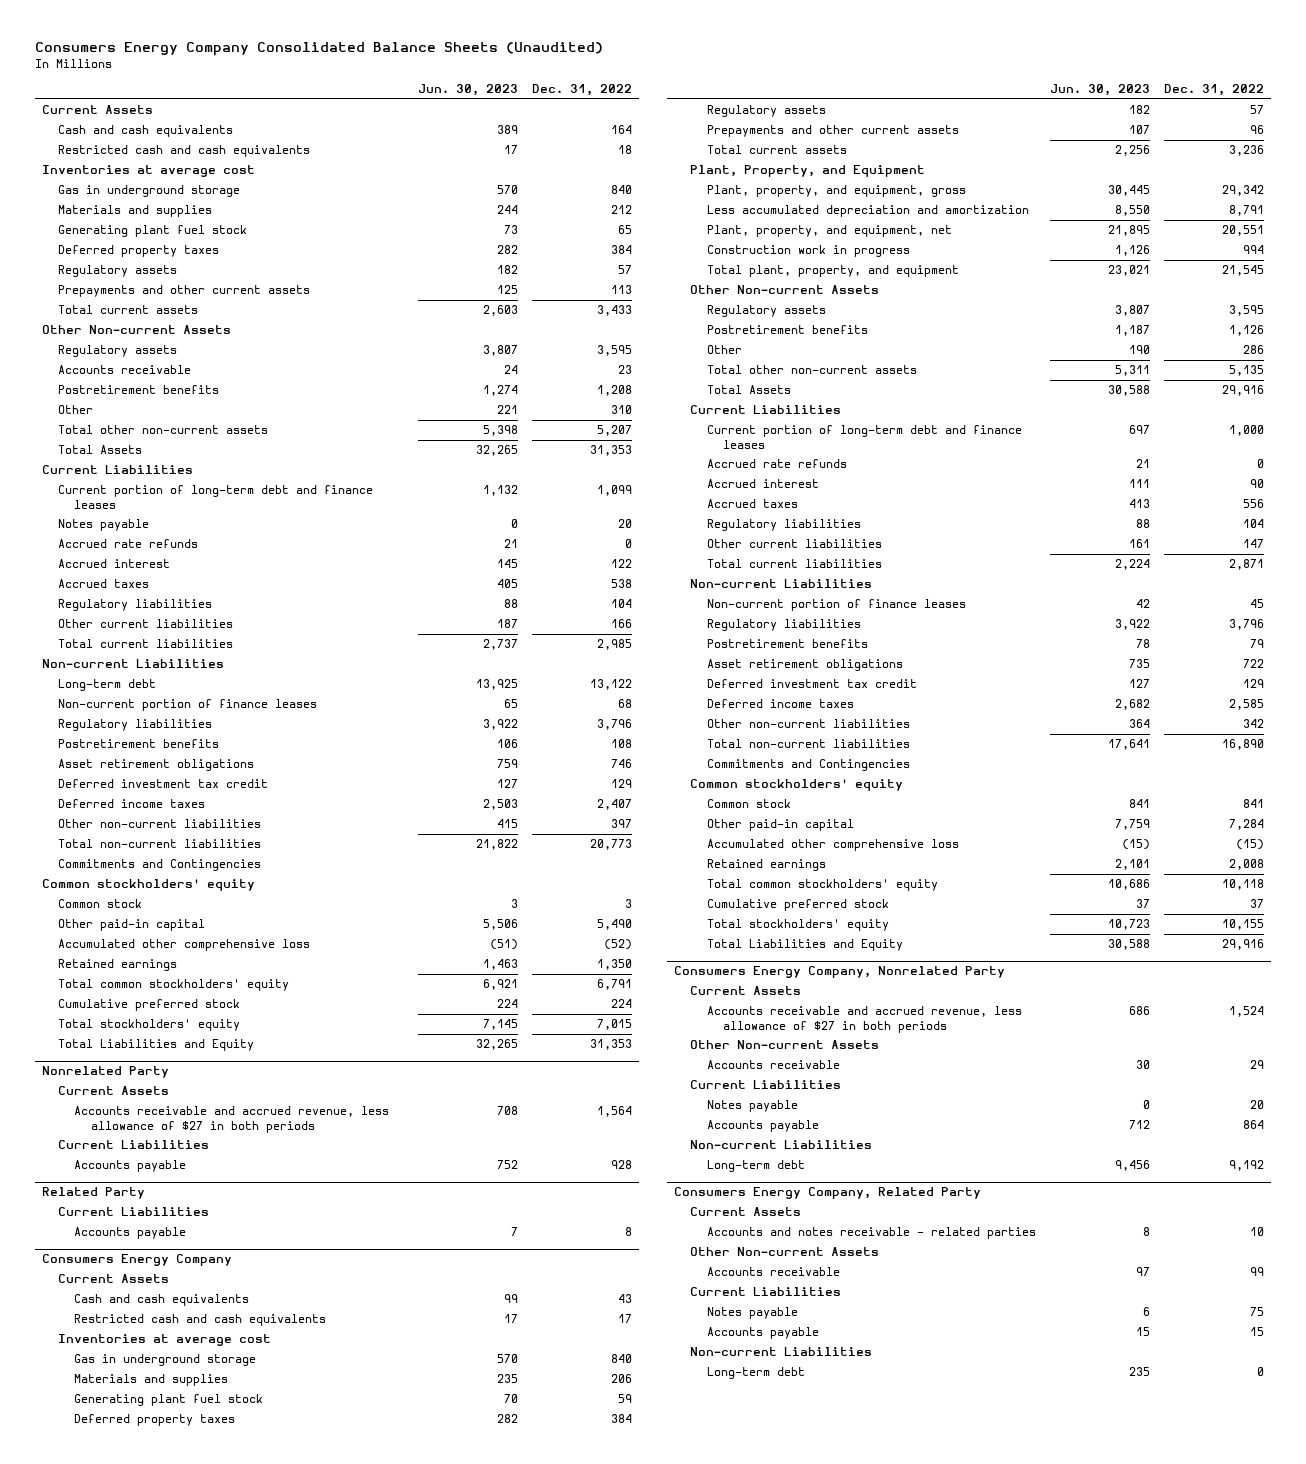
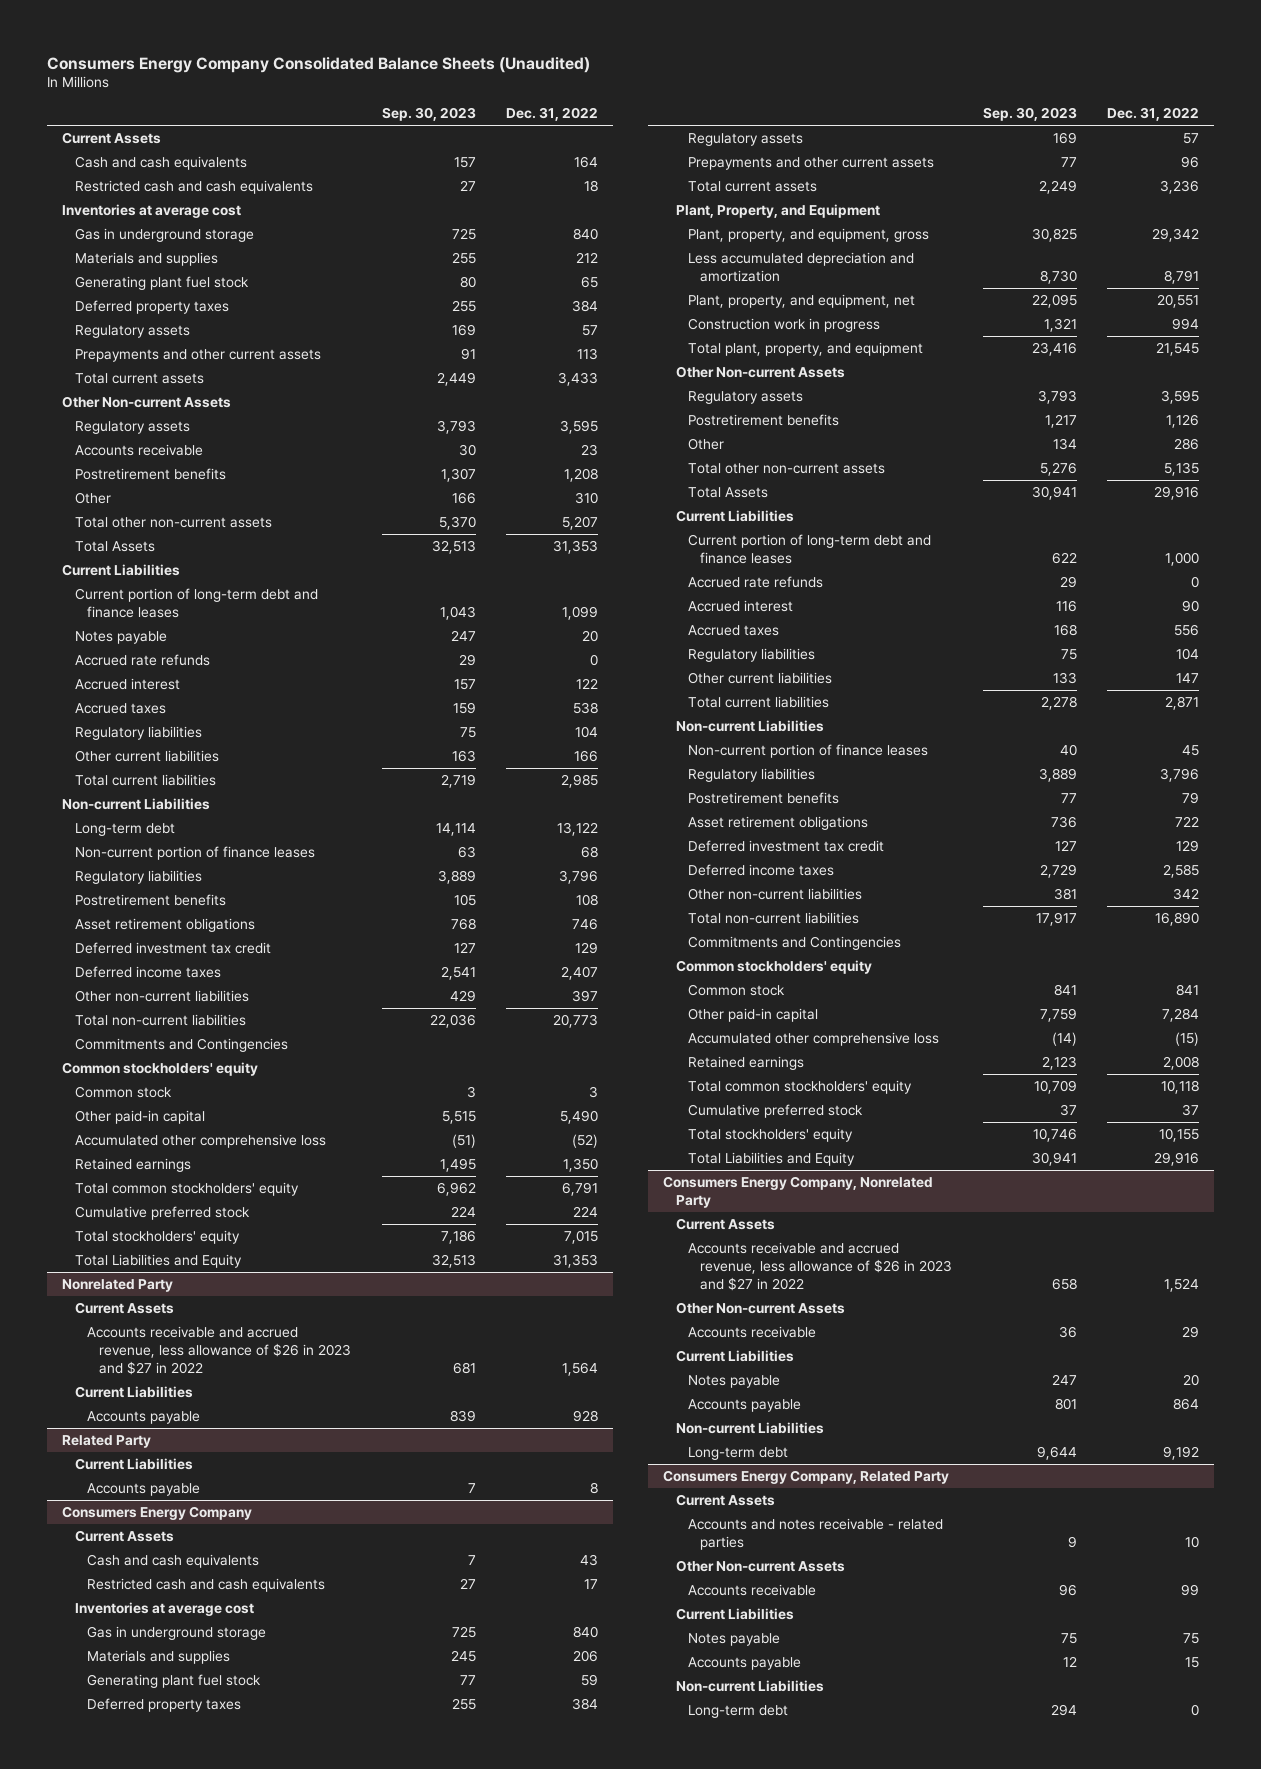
[417,84,518,97] Jun. 30, 2023 -> none
none -> [381,107,476,122] Sep. 30, 2023
[74,1106,390,1133] Accounts receivable and accrued revenue, less allowance of $27 in both periods -> [86,1326,352,1376] Accounts receivable and accrued revenue, less allowance of $26 in 2023 and $27 in 2022
[706,1006,1022,1033] Accounts receivable and accrued revenue, less allowance of $27 in both periods -> [687,1242,953,1292] Accounts receivable and accrued revenue, less allowance of $26 in 2023 and $27 in 2022

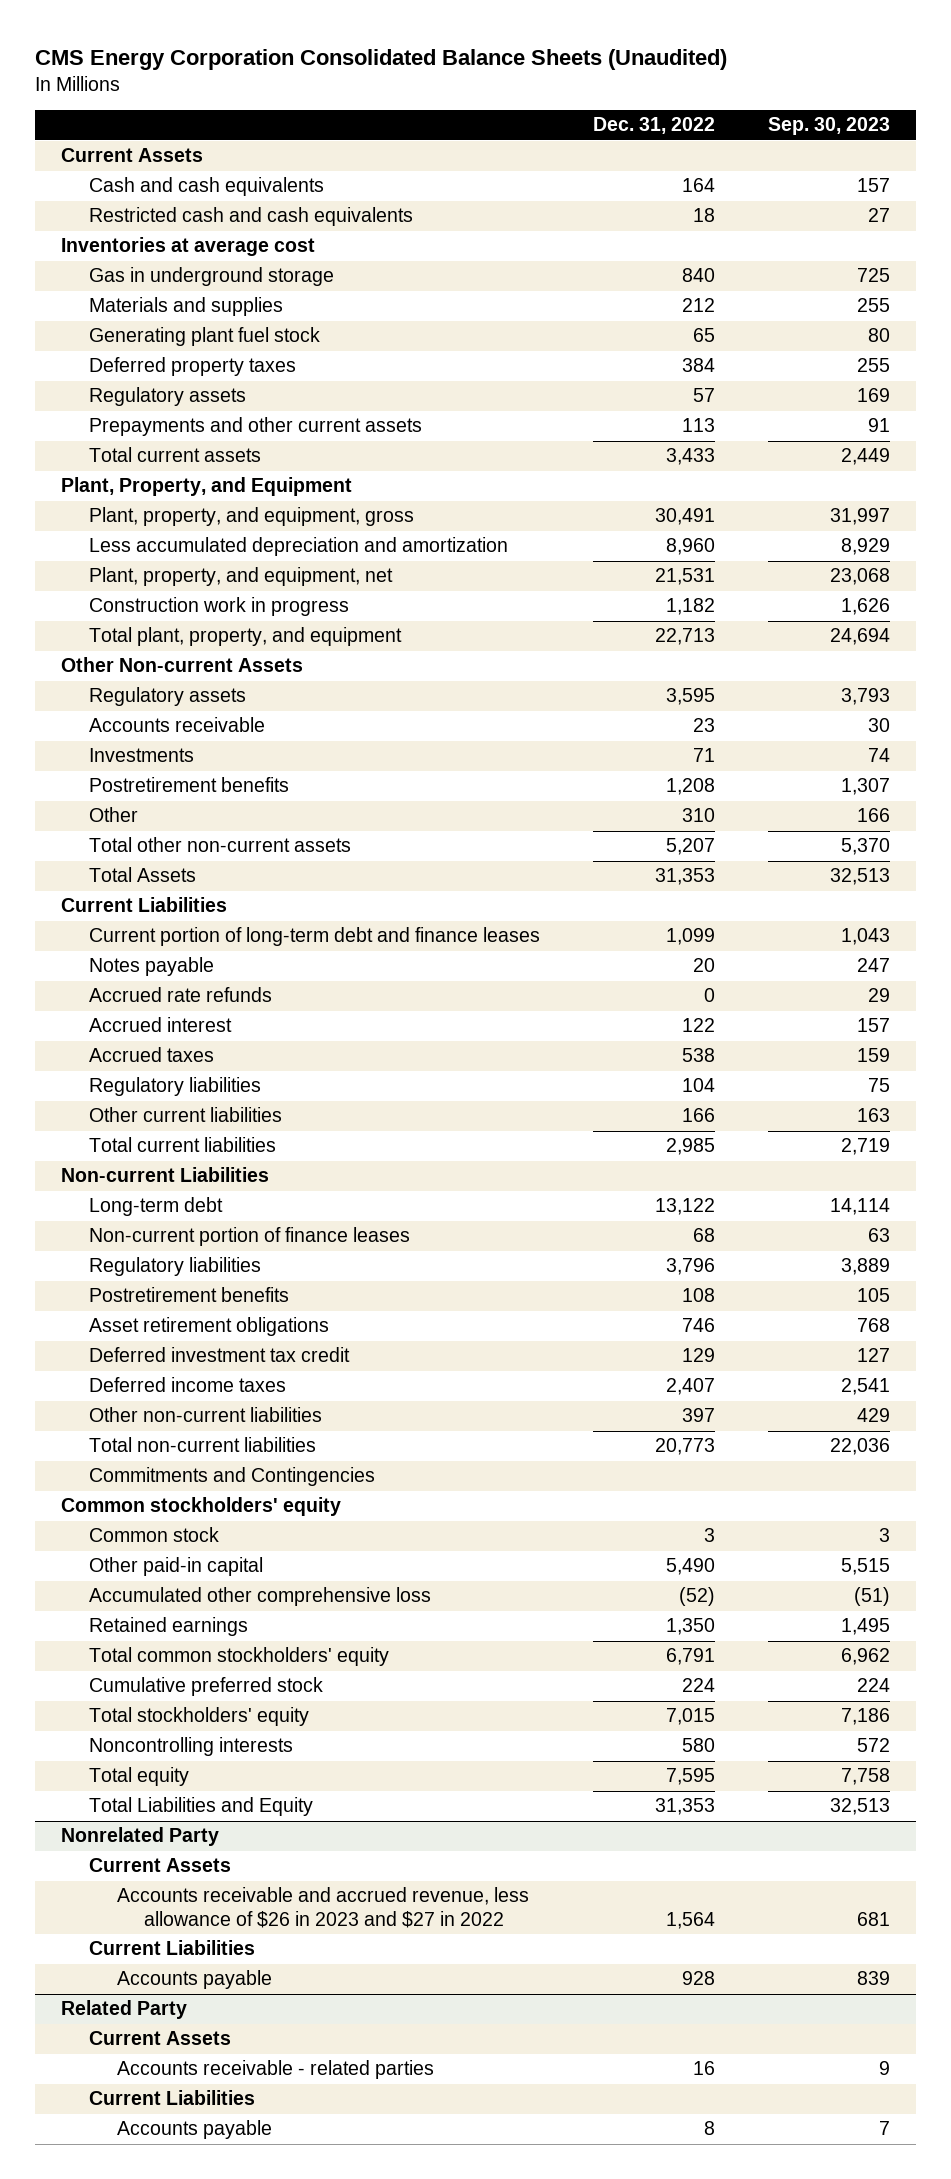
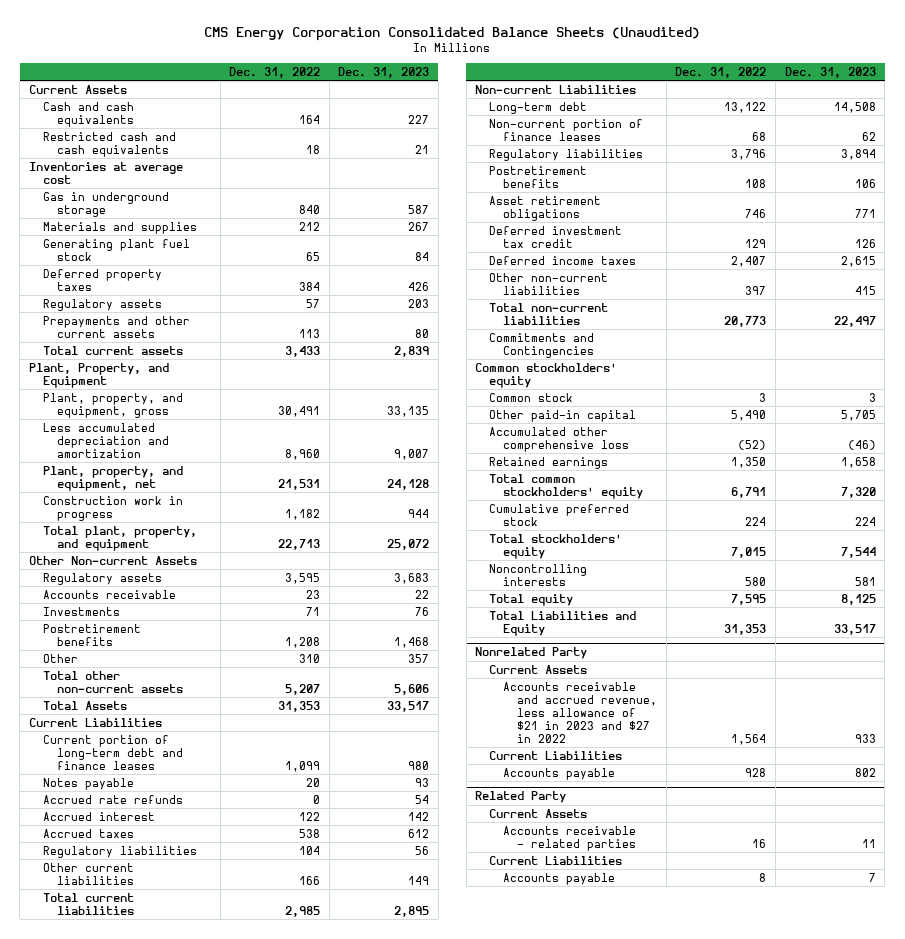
[767,117,890,136] Sep. 30, 2023 -> none
none -> [338,66,430,78] Dec. 31, 2023
[116,1887,529,1929] Accounts receivable and accrued revenue, less allowance of $26 in 2023 and $27 in 2022 -> [503,681,658,744] Accounts receivable and accrued revenue, less allowance of $21 in 2023 and $27 in 2022

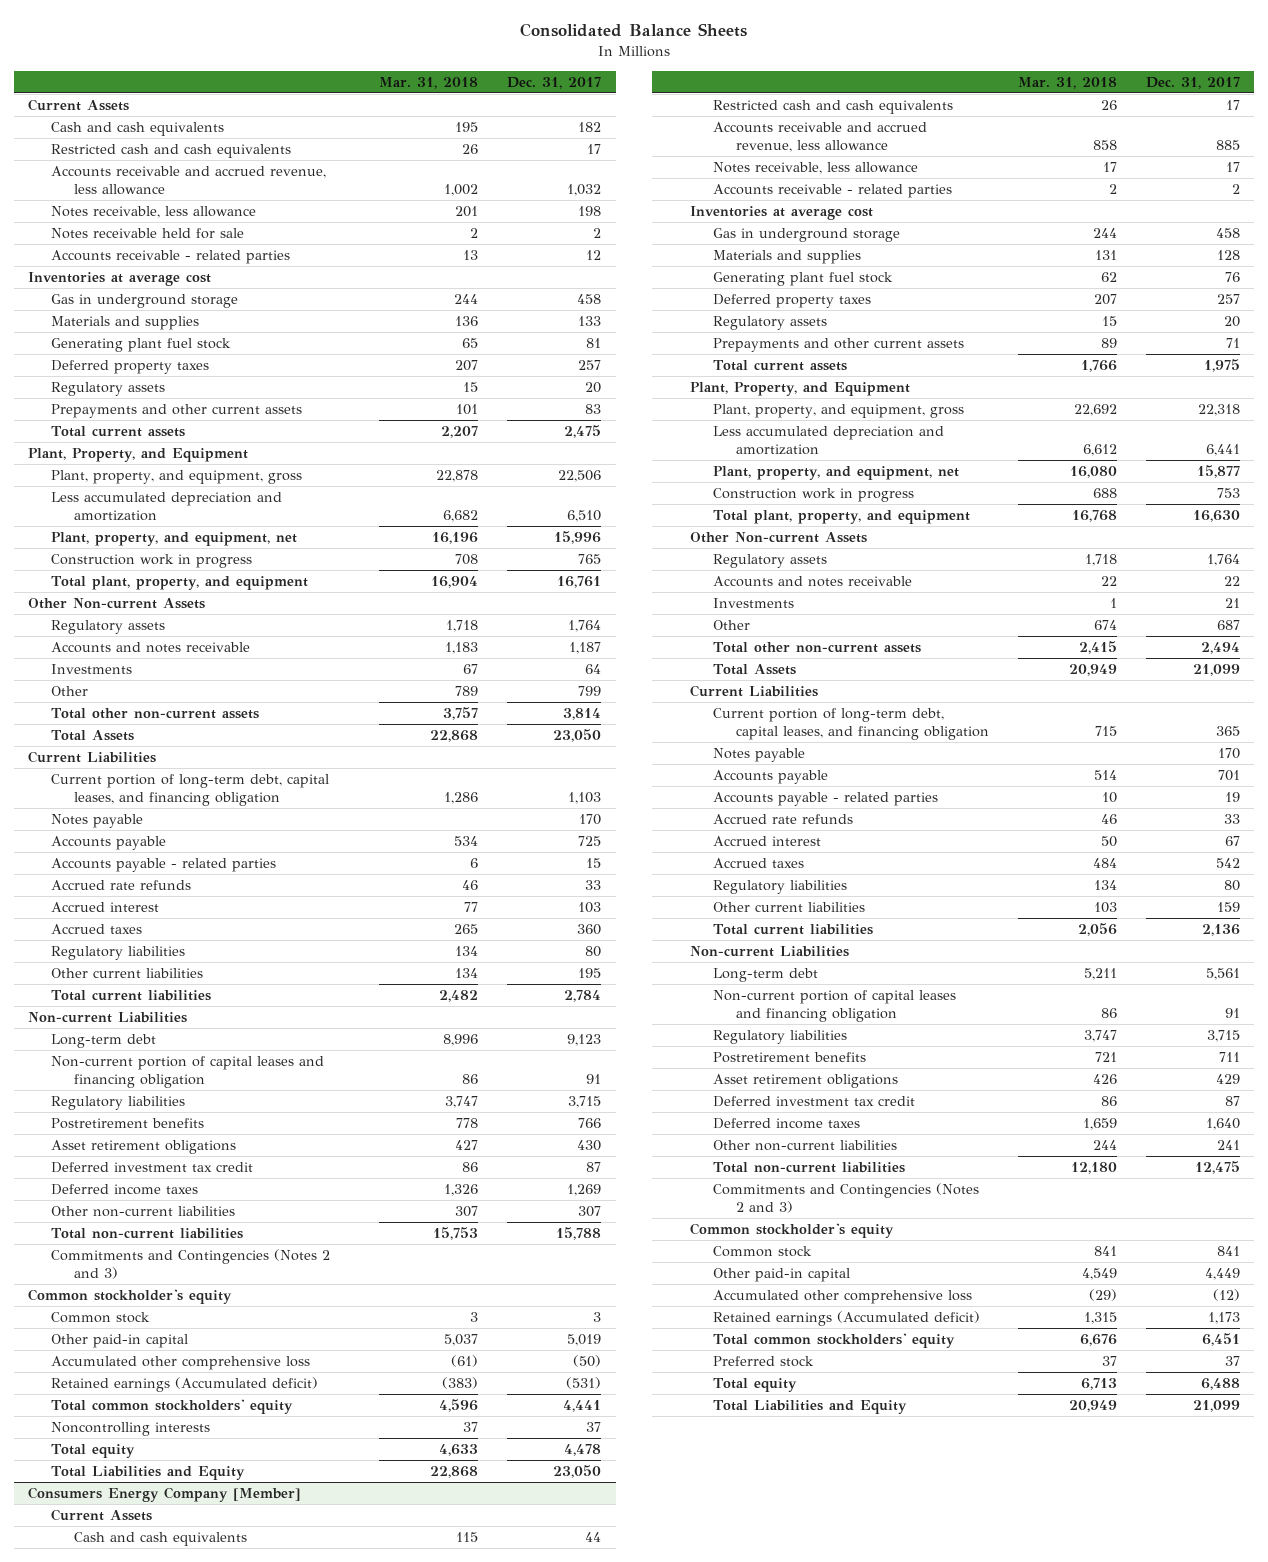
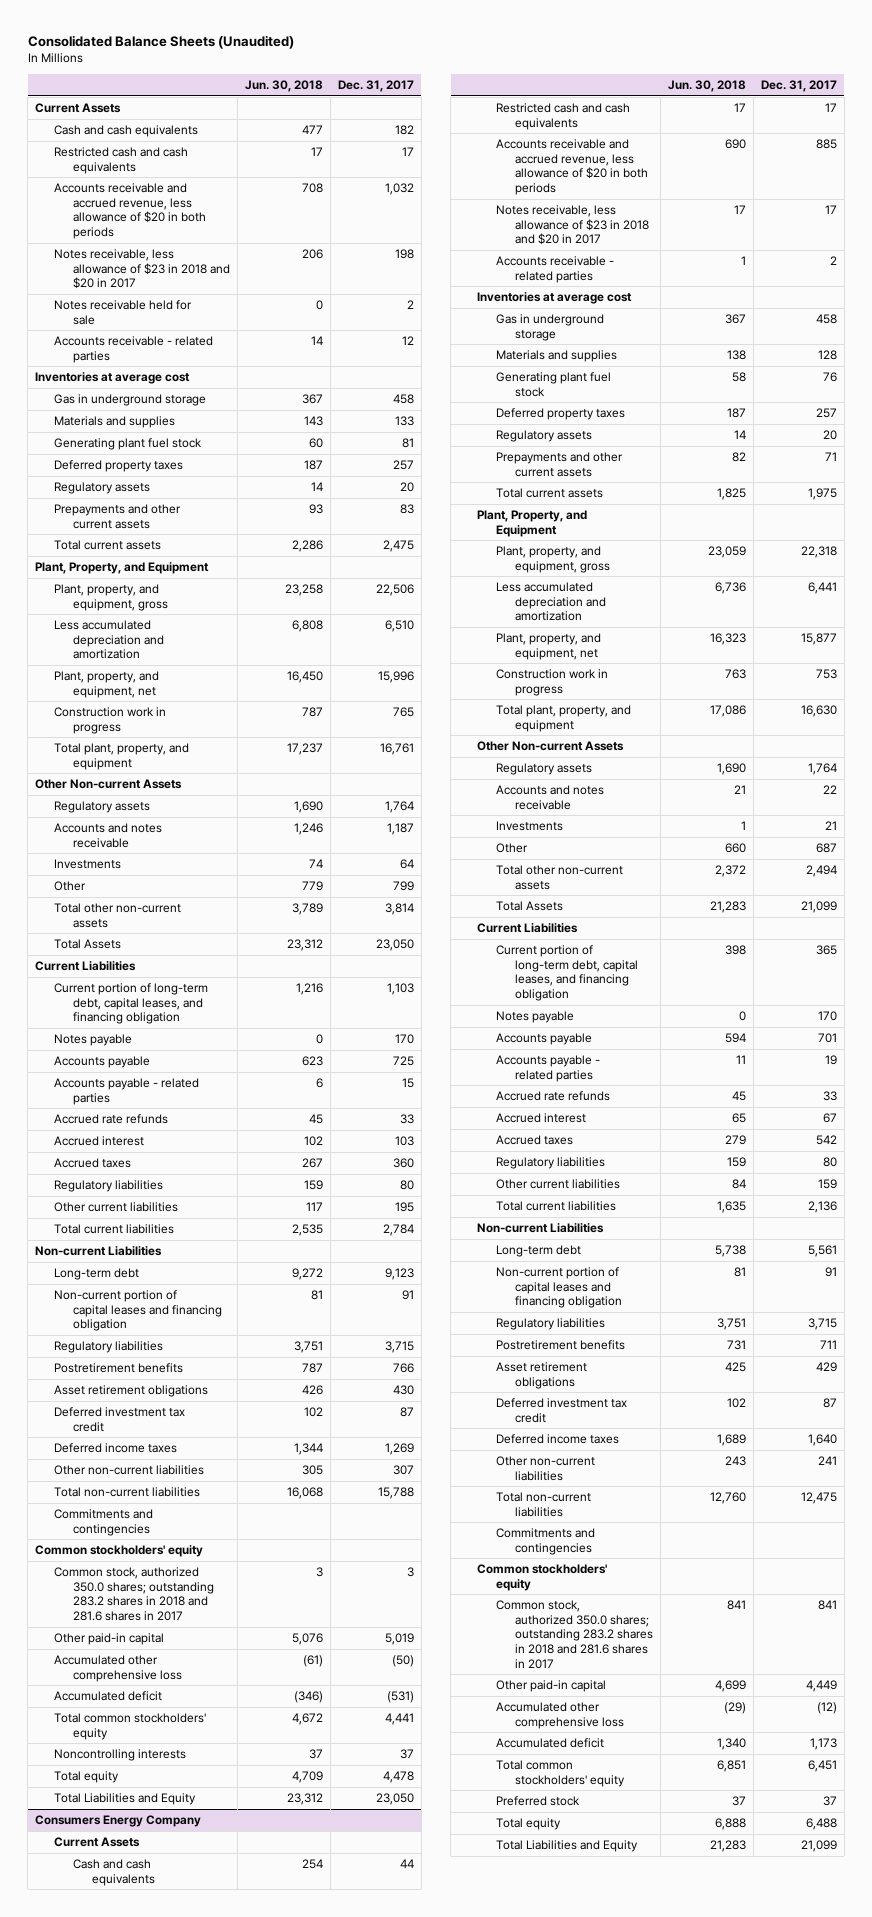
[519,23,747,38] Consolidated Balance Sheets -> [27,34,294,49] Consolidated Balance Sheets (Unaudited)
[379,76,479,89] Mar. 31, 2018 -> none
none -> [244,79,323,92] Jun. 30, 2018
[51,166,327,196] Accounts receivable and accrued revenue, less allowance -> [53,183,206,240] Accounts receivable and accrued revenue, less allowance of $20 in both periods
[51,206,257,219] Notes receivable, less allowance -> [53,249,230,290] Notes receivable, less allowance of $23 in 2018 and $20 in 2017
[51,1249,331,1280] Commitments and Contingencies (Notes 2 and 3) -> [53,1509,153,1536] Commitments and contingencies
[28,1289,233,1305] Common stockholder's equity -> [34,1545,203,1558] Common stockholders' equity
[51,1312,151,1324] Common stock -> [53,1567,214,1622] Common stock, authorized 350.0 shares; outstanding 283.2 shares in 2018 and 281.6 shares in 2017
[51,1377,319,1393] Retained earnings (Accumulated deficit) -> [53,1691,162,1702] Accumulated deficit
[28,1487,302,1503] Consumers Energy Company [Member] -> [34,1815,201,1828] Consumers Energy Company
[712,122,927,153] Accounts receivable and accrued revenue, less allowance -> [495,139,648,196] Accounts receivable and accrued revenue, less allowance of $20 in both periods
[712,162,918,175] Notes receivable, less allowance -> [495,205,649,246] Notes receivable, less allowance of $23 in 2018 and $20 in 2017
[712,1183,979,1214] Commitments and Contingencies (Notes 2 and 3) -> [495,1528,595,1555] Commitments and contingencies
[689,1223,894,1239] Common stockholder's equity -> [477,1564,608,1591] Common stockholders' equity
[712,1246,812,1258] Common stock -> [495,1600,653,1669] Common stock, authorized 350.0 shares; outstanding 283.2 shares in 2018 and 281.6 shares in 2017
[712,1311,980,1327] Retained earnings (Accumulated deficit) -> [495,1738,604,1749] Accumulated deficit

